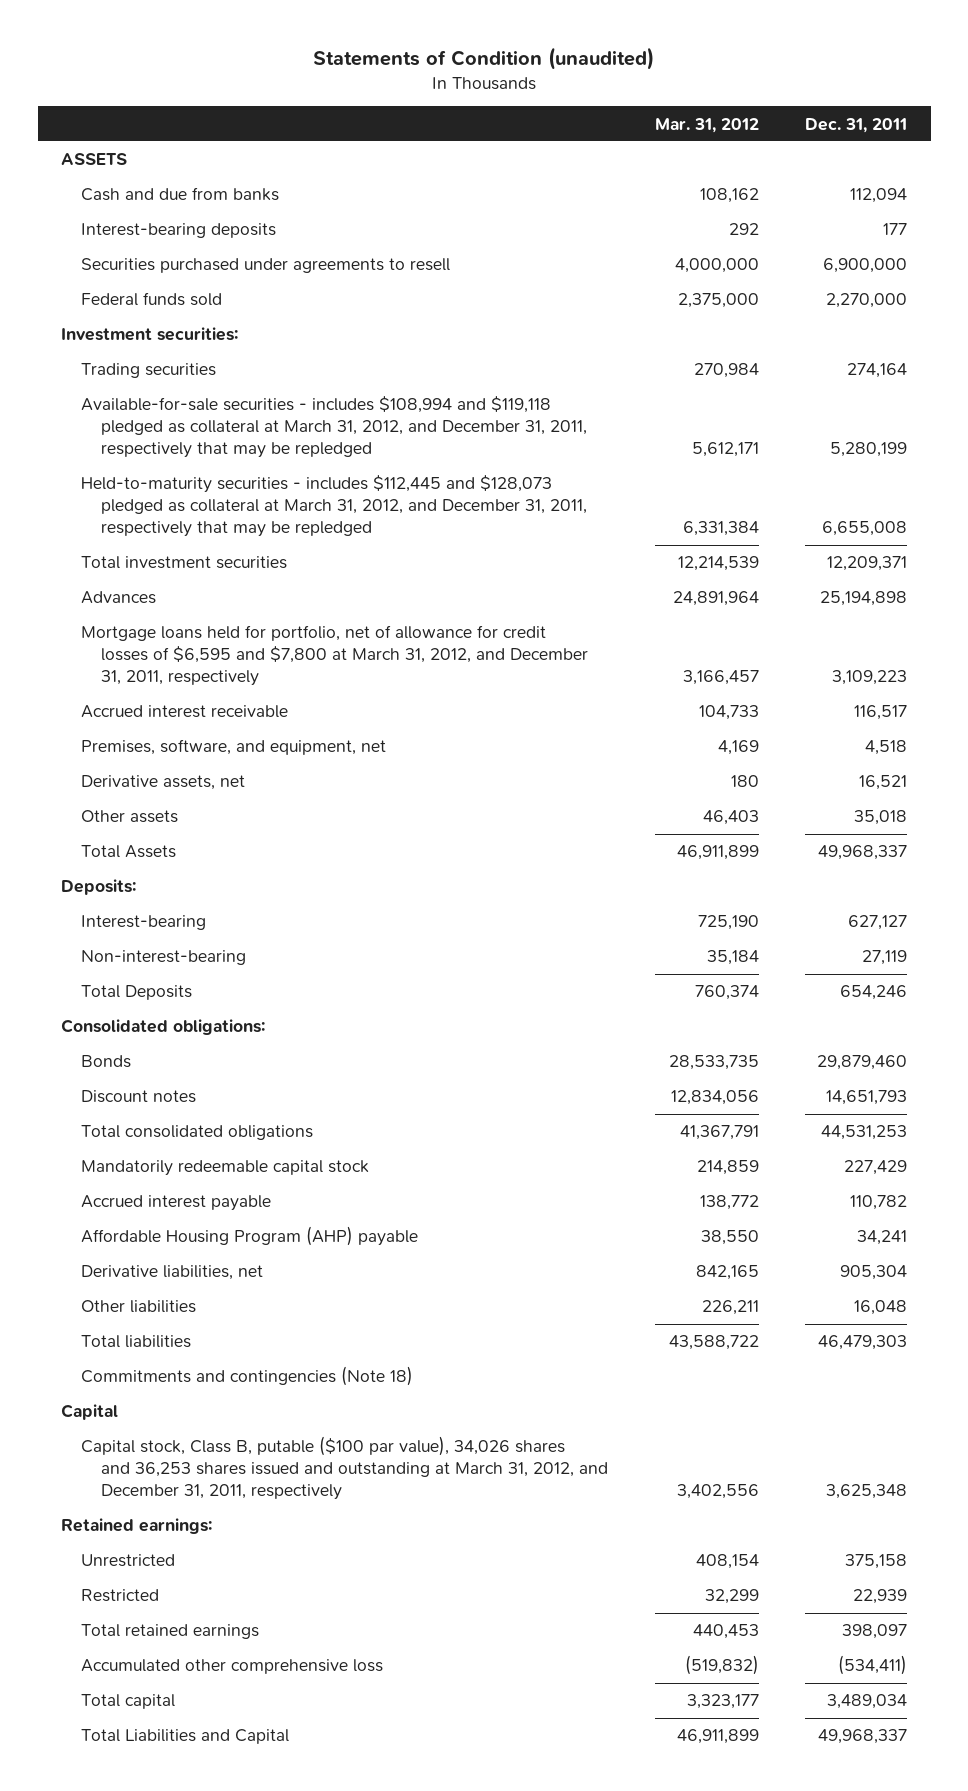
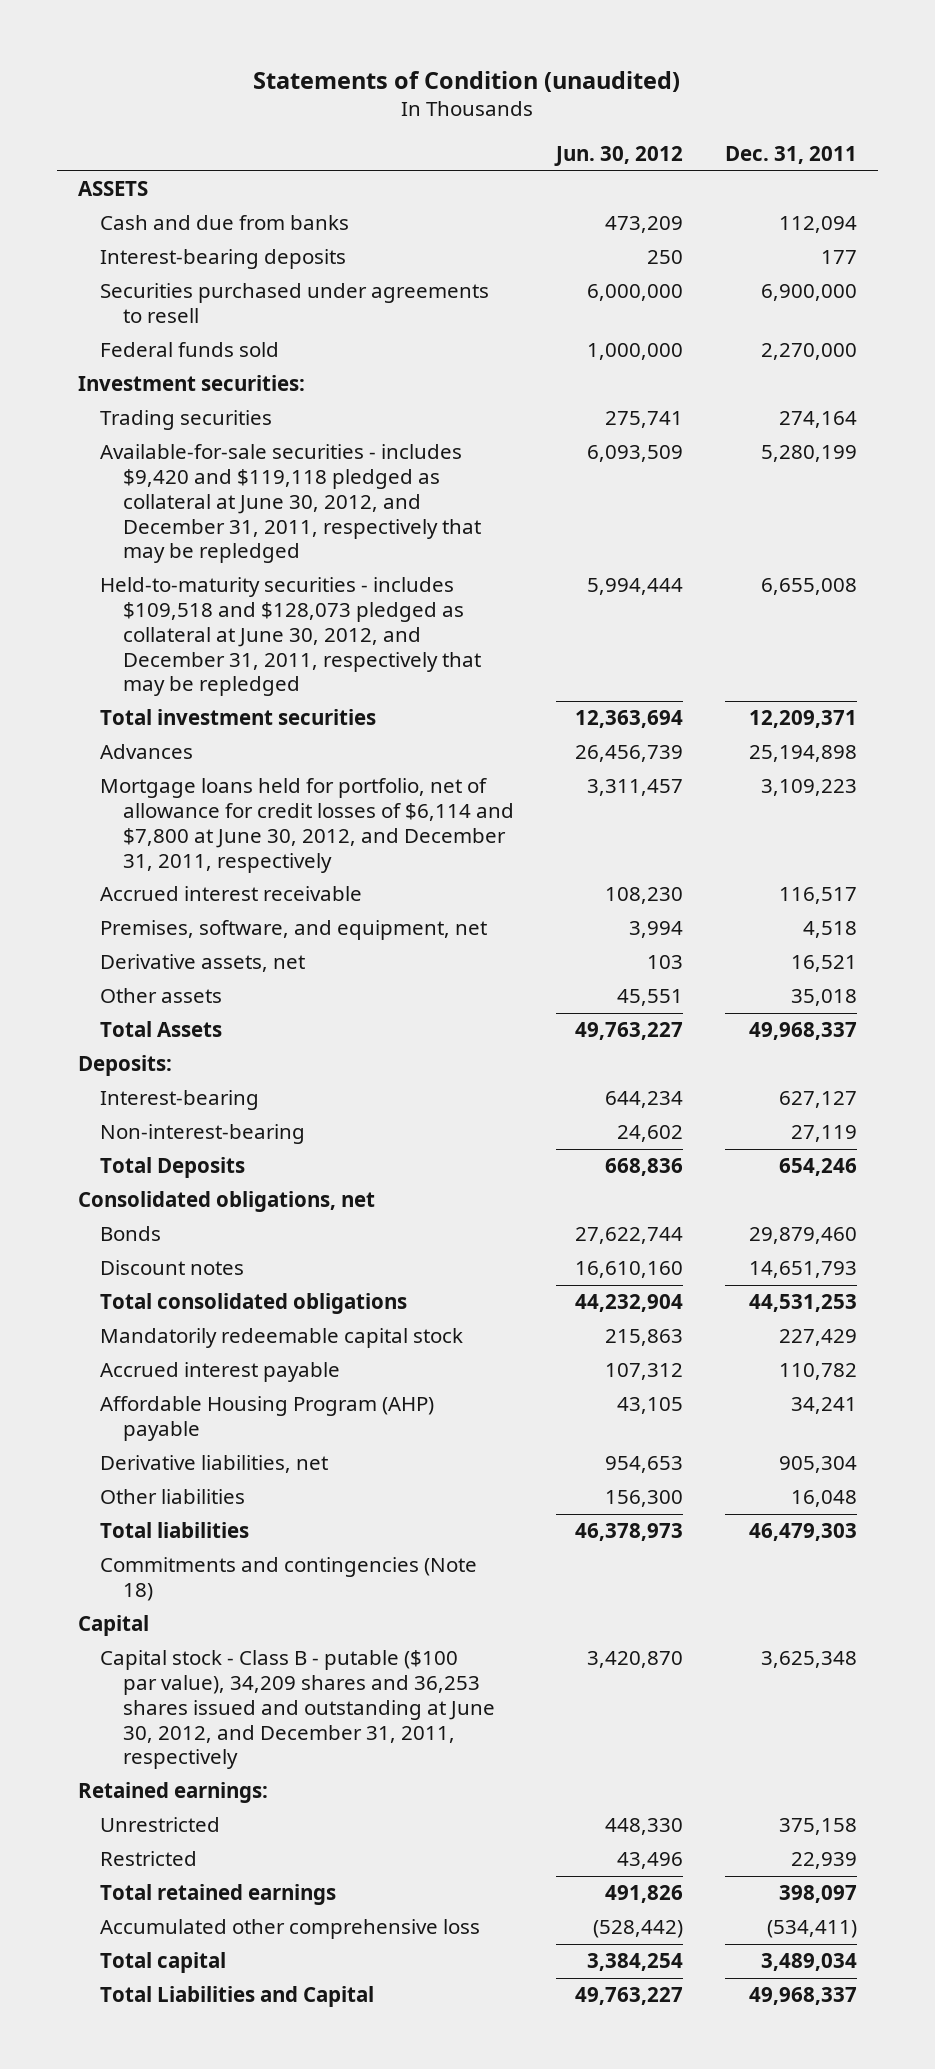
[654,117,759,133] Mar. 31, 2012 -> none
none -> [553,146,683,167] Jun. 30, 2012
[80,396,587,459] Available-for-sale securities - includes $108,994 and $119,118 pledged as collateral at March 31, 2012, and December 31, 2011, respectively that may be repledged -> [100,444,481,564] Available-for-sale securities - includes $9,420 and $119,118 pledged as collateral at June 30, 2012, and December 31, 2011, respectively that may be repledged
[80,475,587,538] Held-to-maturity securities - includes $112,445 and $128,073 pledged as collateral at March 31, 2012, and December 31, 2011, respectively that may be repledged -> [100,577,481,697] Held-to-maturity securities - includes $109,518 and $128,073 pledged as collateral at June 30, 2012, and December 31, 2011, respectively that may be repledged
[80,625,588,687] Mortgage loans held for portfolio, net of allowance for credit losses of $6,595 and $7,800 at March 31, 2012, and December 31, 2011, respectively -> [100,778,514,873] Mortgage loans held for portfolio, net of allowance for credit losses of $6,114 and $7,800 at June 30, 2012, and December 31, 2011, respectively
[60,1019,265,1036] Consolidated obligations: -> [77,1191,375,1213] Consolidated obligations, net
[80,1436,608,1501] Capital stock, Class B, putable ($100 par value), 34,026 shares and 36,253 shares issued and outstanding at March 31, 2012, and December 31, 2011, respectively -> [100,1650,495,1770] Capital stock - Class B - putable ($100 par value), 34,209 shares and 36,253 shares issued and outstanding at June 30, 2012, and December 31, 2011, respectively

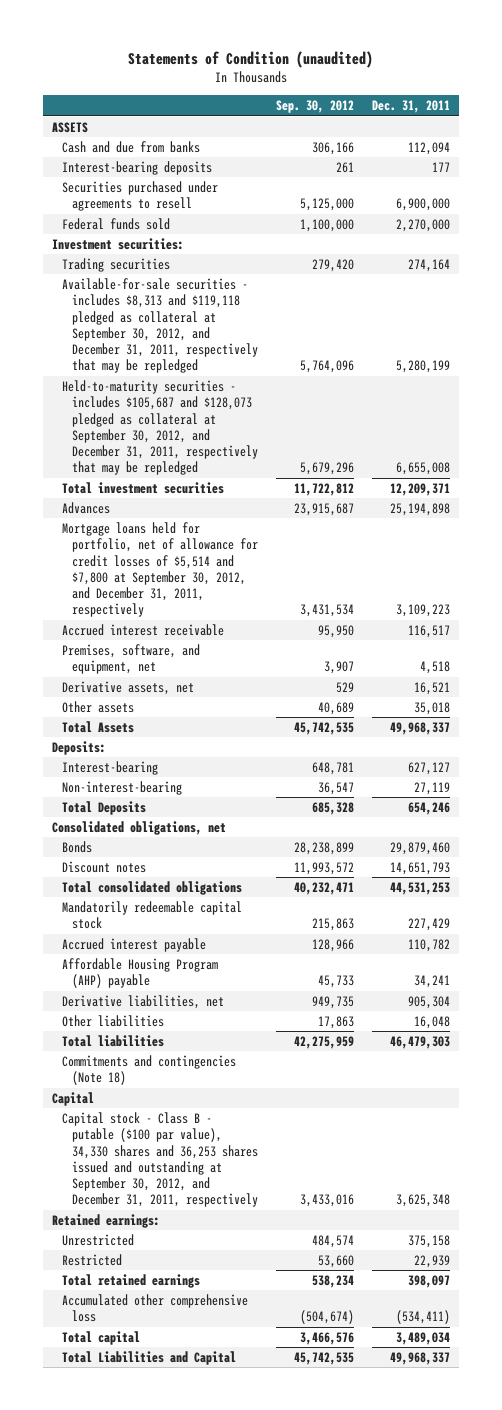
[553,146,683,167] Jun. 30, 2012 -> none
none -> [275,100,354,114] Sep. 30, 2012
[100,444,481,564] Available-for-sale securities - includes $9,420 and $119,118 pledged as collateral at June 30, 2012, and December 31, 2011, respectively that may be repledged -> [61,277,258,374] Available-for-sale securities - includes $8,313 and $119,118 pledged as collateral at September 30, 2012, and December 31, 2011, respectively that may be repledged
[100,577,481,697] Held-to-maturity securities - includes $109,518 and $128,073 pledged as collateral at June 30, 2012, and December 31, 2011, respectively that may be repledged -> [61,379,258,476] Held-to-maturity securities - includes $105,687 and $128,073 pledged as collateral at September 30, 2012, and December 31, 2011, respectively that may be repledged
[100,778,514,873] Mortgage loans held for portfolio, net of allowance for credit losses of $6,114 and $7,800 at June 30, 2012, and December 31, 2011, respectively -> [61,521,258,618] Mortgage loans held for portfolio, net of allowance for credit losses of $5,514 and $7,800 at September 30, 2012, and December 31, 2011, respectively
[100,1650,495,1770] Capital stock - Class B - putable ($100 par value), 34,209 shares and 36,253 shares issued and outstanding at June 30, 2012, and December 31, 2011, respectively -> [61,1111,258,1208] Capital stock - Class B - putable ($100 par value), 34,330 shares and 36,253 shares issued and outstanding at September 30, 2012, and December 31, 2011, respectively

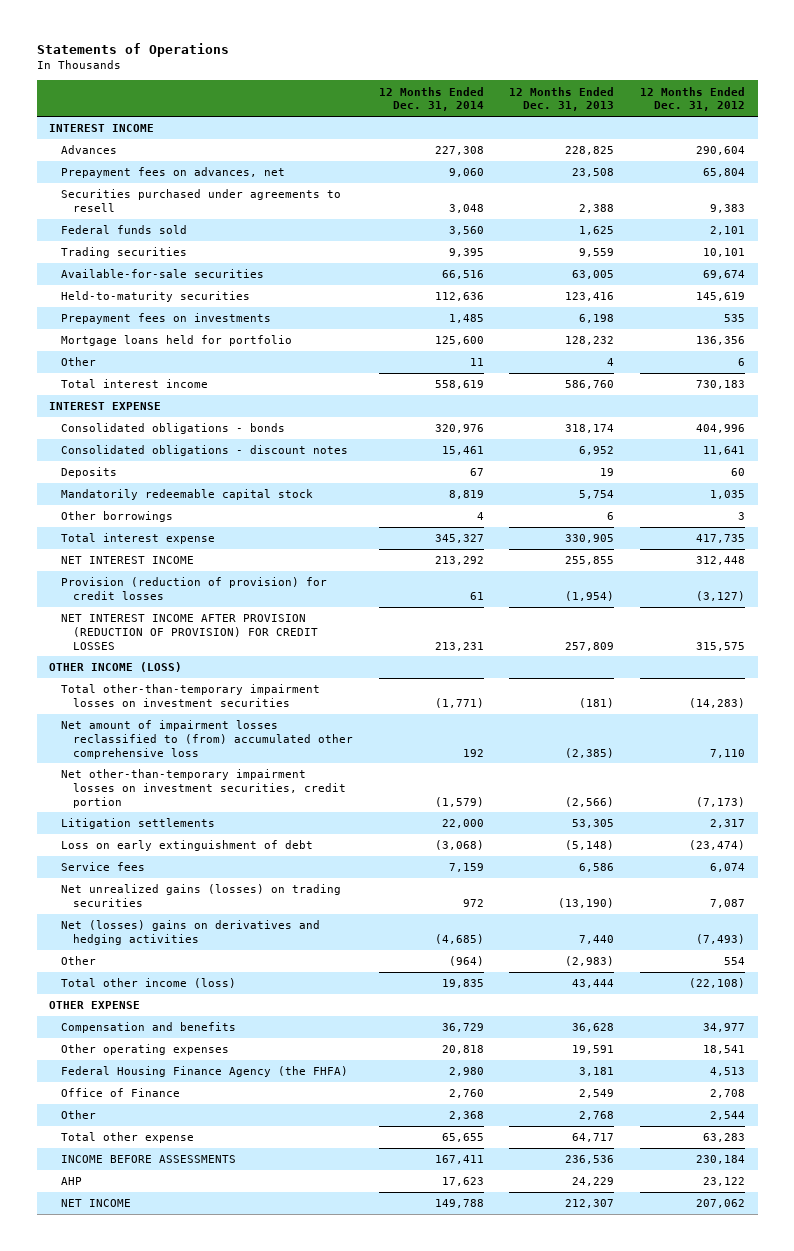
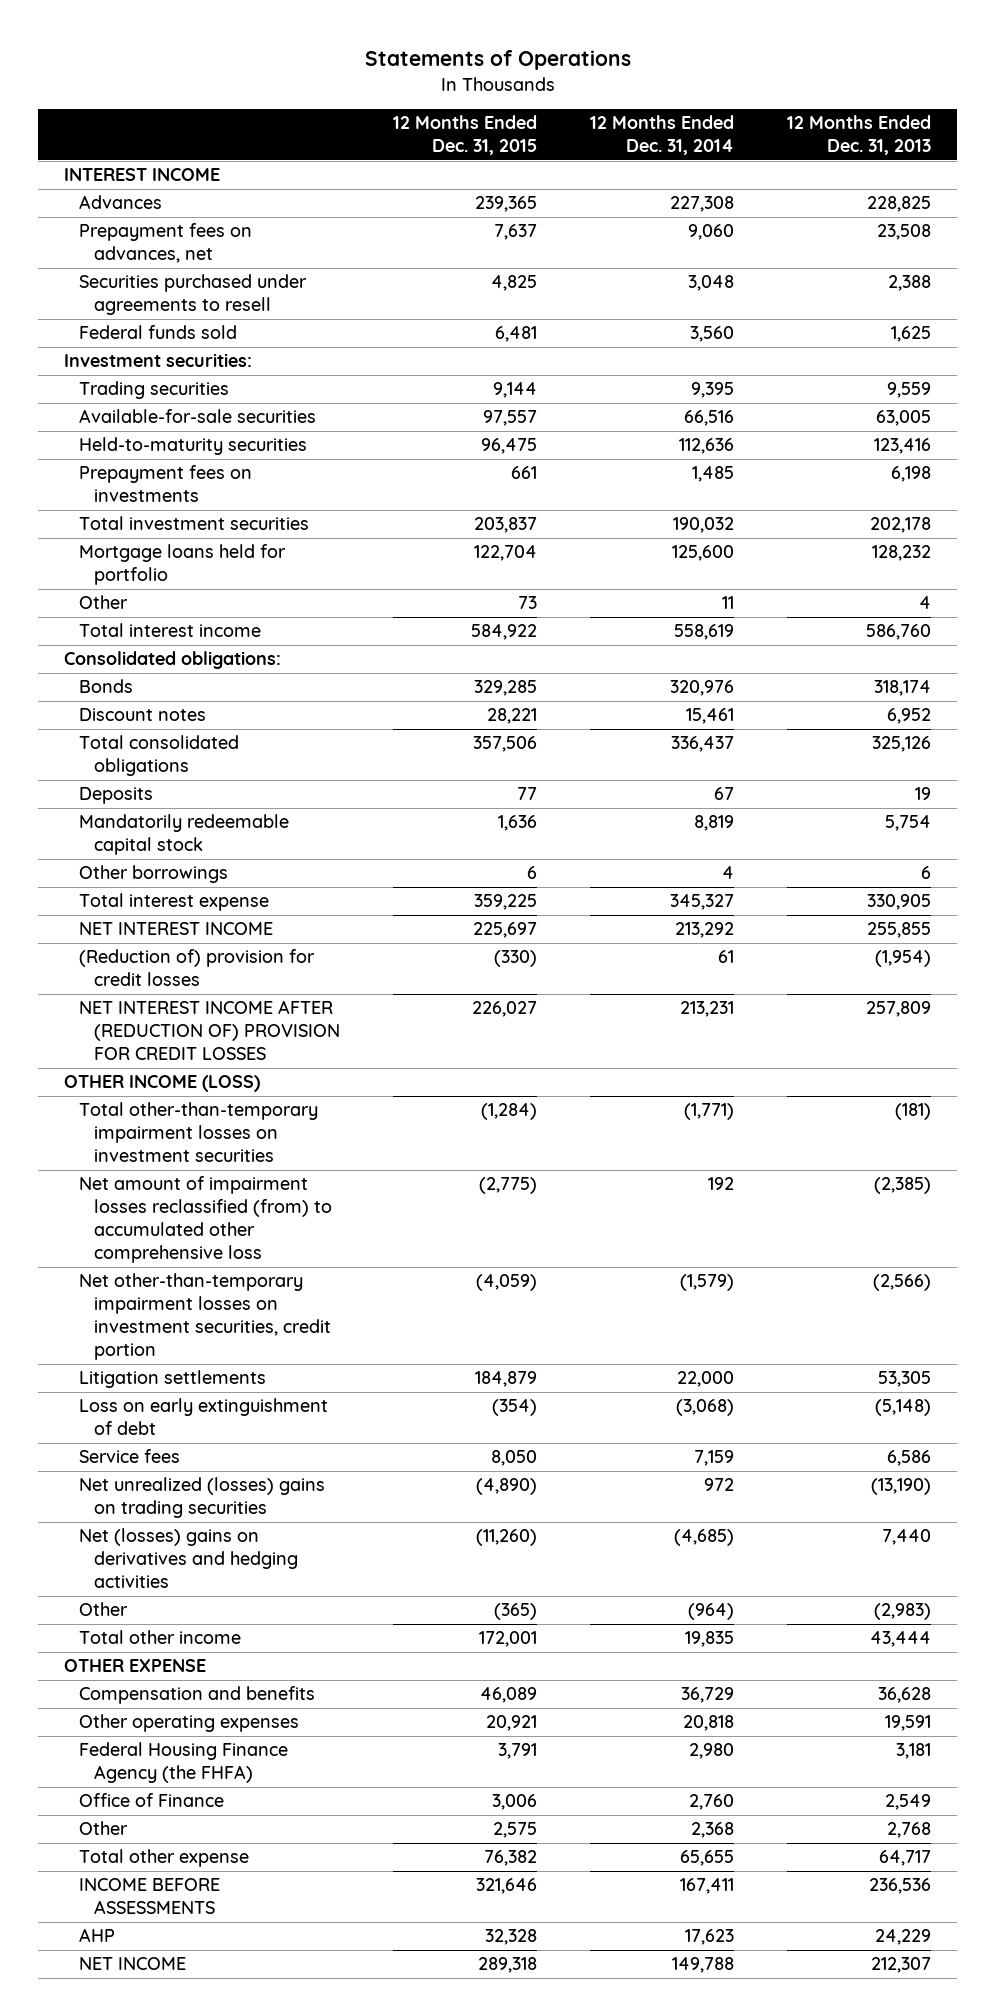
[639,86,745,112] 12 Months Ended Dec. 31, 2012 -> none
none -> [392,115,537,156] 12 Months Ended Dec. 31, 2015
none -> [64,353,253,368] Investment securities:
none -> [79,516,310,531] Total investment securities
[49,402,162,411] INTEREST EXPENSE -> none
none -> [64,651,282,670] Consolidated obligations:
[61,423,286,435] Consolidated obligations - bonds -> [79,679,134,694] Bonds
[61,445,349,457] Consolidated obligations - discount notes -> [79,708,207,722] Discount notes
none -> [79,735,240,777] Total consolidated obligations
[61,577,328,600] Provision (reduction of provision) for credit losses -> [79,949,316,987] (Reduction of) provision for credit losses
[61,614,319,650] NET INTEREST INCOME AFTER PROVISION (REDUCTION OF PROVISION) FOR CREDIT LOSSES -> [79,1000,340,1061] NET INTEREST INCOME AFTER (REDUCTION OF) PROVISION FOR CREDIT LOSSES
[61,720,354,759] Net amount of impairment losses reclassified to (from) accumulated other comprehensive loss -> [79,1176,332,1264] Net amount of impairment losses reclassified (from) to accumulated other comprehensive loss
[61,884,342,907] Net unrealized gains (losses) on trading securities -> [79,1477,326,1519] Net unrealized (losses) gains on trading securities
[61,978,237,989] Total other income (loss) -> [79,1630,242,1645] Total other income

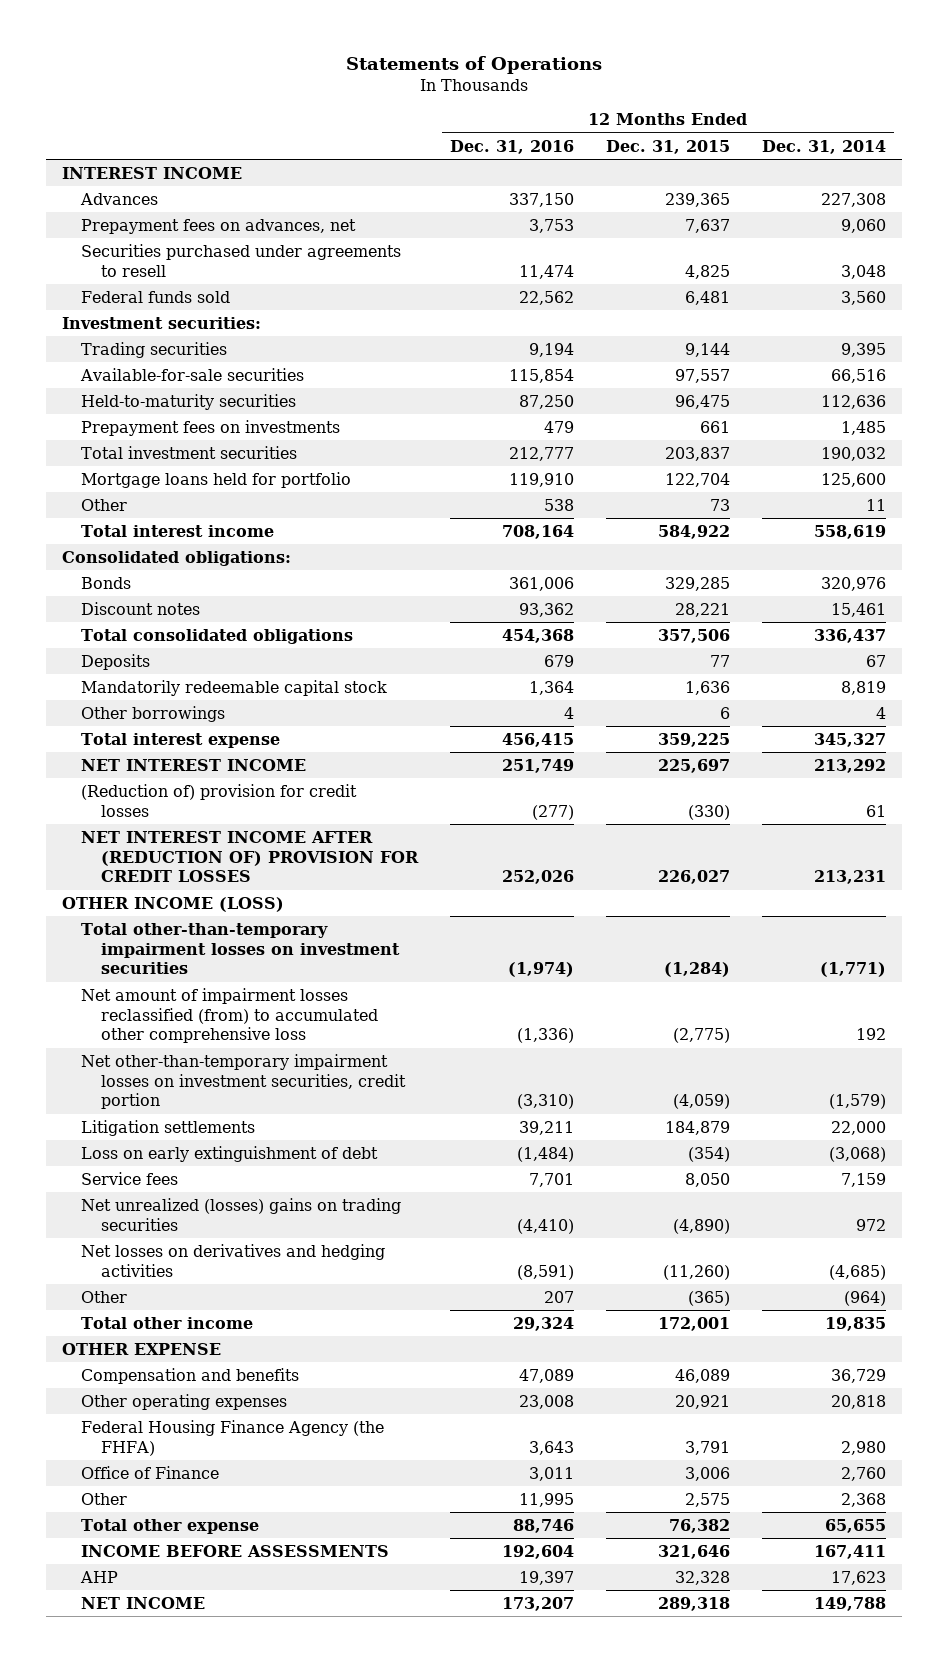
[786,115,931,156] 12 Months Ended Dec. 31, 2013 -> none
none -> [449,139,574,154] Dec. 31, 2016
[79,1528,298,1589] Net (losses) gains on derivatives and hedging activities -> [81,1243,386,1277] Net losses on derivatives and hedging activities

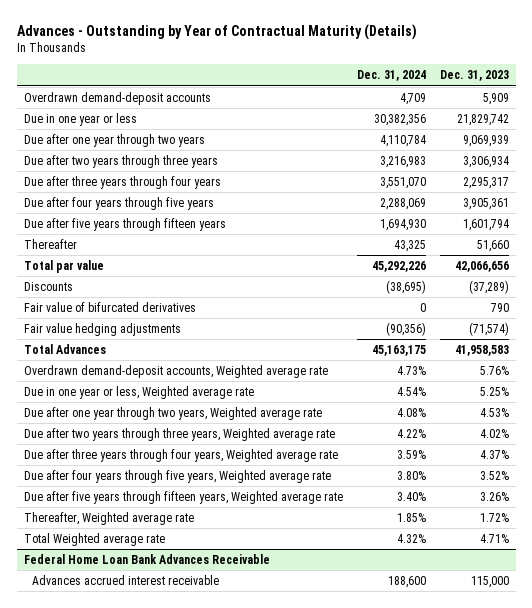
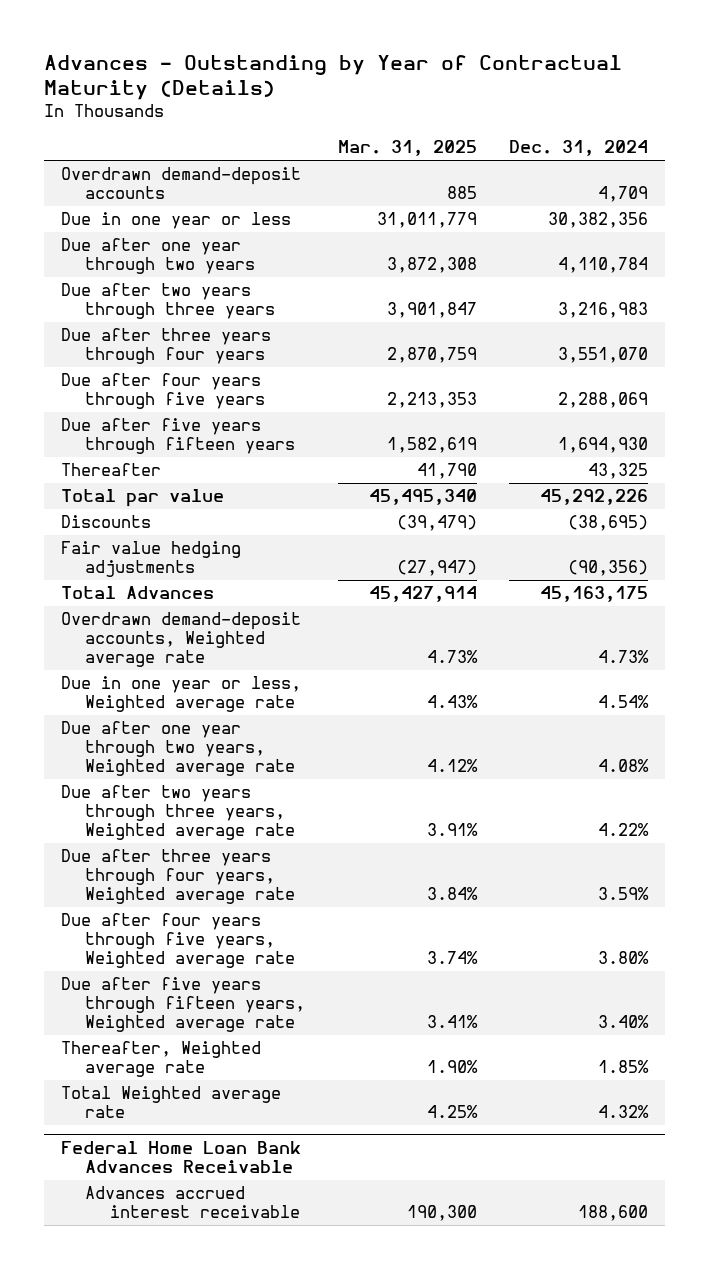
[439,70,509,82] Dec. 31, 2023 -> none
none -> [337,140,477,157] Mar. 31, 2025
[23,301,196,312] Fair value of bifurcated derivatives -> none

